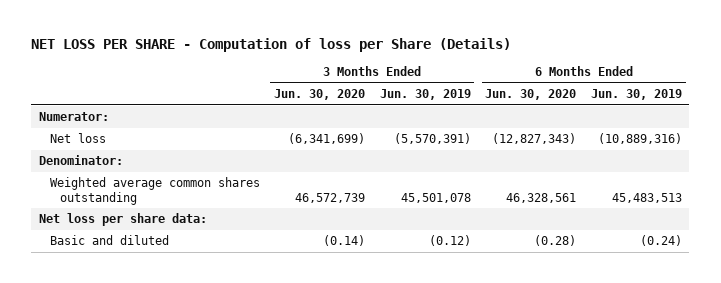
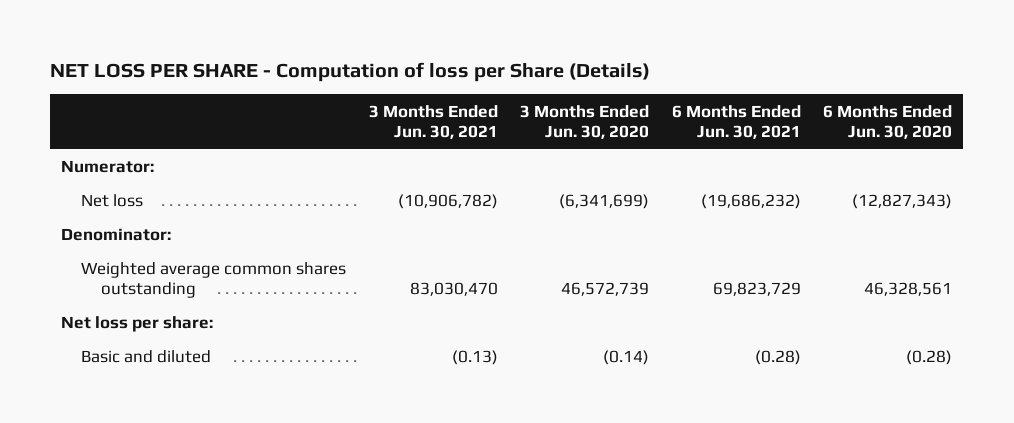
[379,88,471,100] Jun. 30, 2019 -> none
[590,88,682,100] Jun. 30, 2019 -> none
none -> [368,104,498,140] 3 Months Ended Jun. 30, 2021
none -> [671,104,801,140] 6 Months Ended Jun. 30, 2021
[38,213,207,227] Net loss per share data: -> [61,315,214,332] Net loss per share:

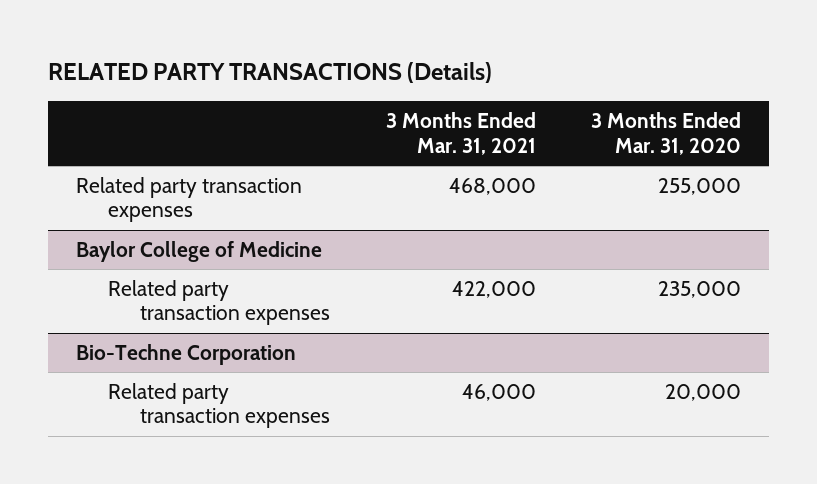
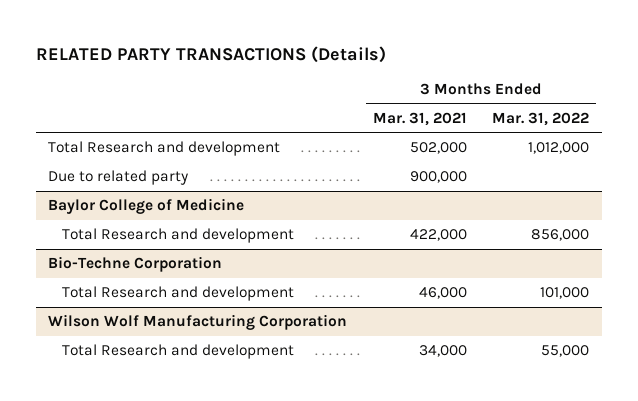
[591,112,742,155] 3 Months Ended Mar. 31, 2020 -> none
none -> [492,111,590,126] Mar. 31, 2022
[75,176,302,223] Related party transaction expenses -> none
none -> [48,141,281,157] Total Research and development
none -> [48,170,189,186] Due to related party
[107,279,330,326] Related party transaction expenses -> [61,228,294,244] Total Research and development
[107,382,330,429] Related party transaction expenses -> [61,286,294,302] Total Research and development
none -> [48,314,348,331] Wilson Wolf Manufacturing Corporation
none -> [61,344,294,360] Total Research and development

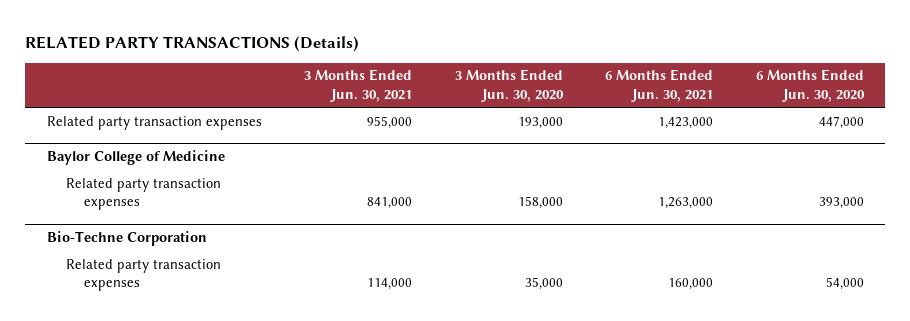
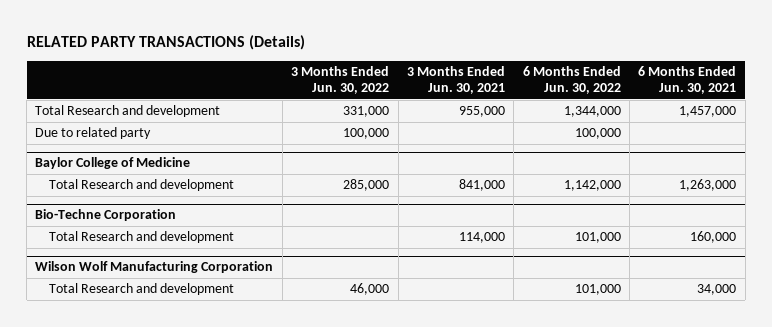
[454,69,564,102] 3 Months Ended Jun. 30, 2020 -> none
[755,69,865,102] 6 Months Ended Jun. 30, 2020 -> none
none -> [291,65,390,95] 3 Months Ended Jun. 30, 2022
none -> [522,65,621,95] 6 Months Ended Jun. 30, 2022
[46,115,262,130] Related party transaction expenses -> none
none -> [35,105,221,118] Total Research and development
none -> [35,127,152,140] Due to related party
[65,177,221,211] Related party transaction expenses -> [49,179,235,192] Total Research and development
[65,258,221,292] Related party transaction expenses -> [49,231,235,244] Total Research and development
none -> [35,261,274,274] Wilson Wolf Manufacturing Corporation
none -> [49,283,235,296] Total Research and development

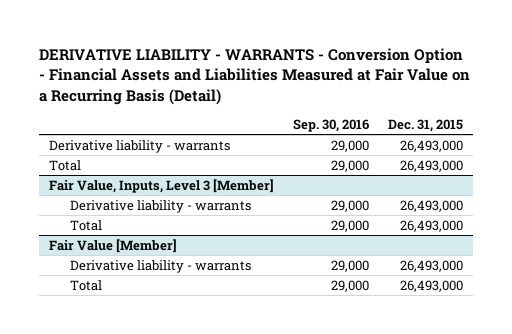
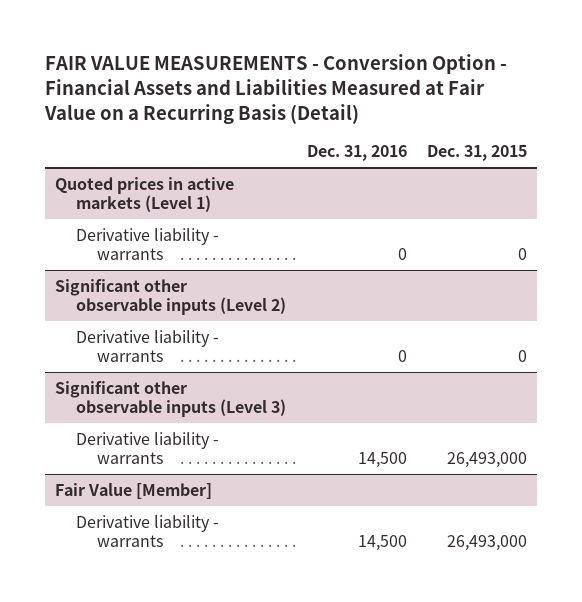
[39,47,471,105] DERIVATIVE LIABILITY - WARRANTS - Conversion Option - Financial Assets and Liabilities Measured at Fair Value on a Recurring Basis (Detail) -> [44,54,508,124] FAIR VALUE MEASUREMENTS - Conversion Option - Financial Assets and Liabilities Measured at Fair Value on a Recurring Basis (Detail)
[292,119,369,133] Sep. 30, 2016 -> none
none -> [306,145,407,162] Dec. 31, 2016
[48,159,81,171] Total -> none
none -> [55,176,235,213] Quoted prices in active markets (Level 1)
[400,139,464,152] 26,493,000 -> [517,248,527,261] 0
none -> [55,278,287,316] Significant other observable inputs (Level 2)
none -> [76,329,220,363] Derivative liability - warrants
[48,178,274,193] Fair Value, Inputs, Level 3 [Member] -> [55,380,287,418] Significant other observable inputs (Level 3)
[69,219,102,231] Total -> none
[69,279,102,291] Total -> none

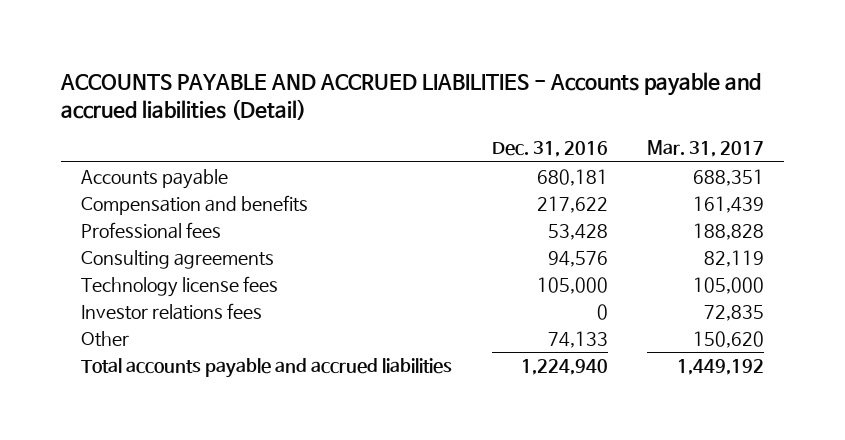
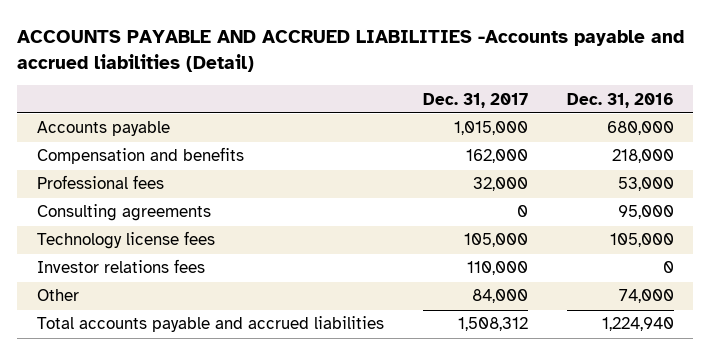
[60,71,762,120] ACCOUNTS PAYABLE AND ACCRUED LIABILITIES - Accounts payable and accrued liabilities (Detail) -> [17,29,685,72] ACCOUNTS PAYABLE AND ACCRUED LIABILITIES -Accounts payable and accrued liabilities (Detail)
[647,140,765,158] Mar. 31, 2017 -> none
none -> [422,92,528,108] Dec. 31, 2017
[536,169,608,187] 680,181 -> [606,121,674,136] 680,000
[536,196,608,214] 217,622 -> [611,149,674,164] 218,000
[547,224,608,241] 53,428 -> [617,177,674,192] 53,000
[547,251,608,268] 94,576 -> [617,205,674,220] 95,000
[547,331,608,349] 74,133 -> [618,289,674,304] 74,000

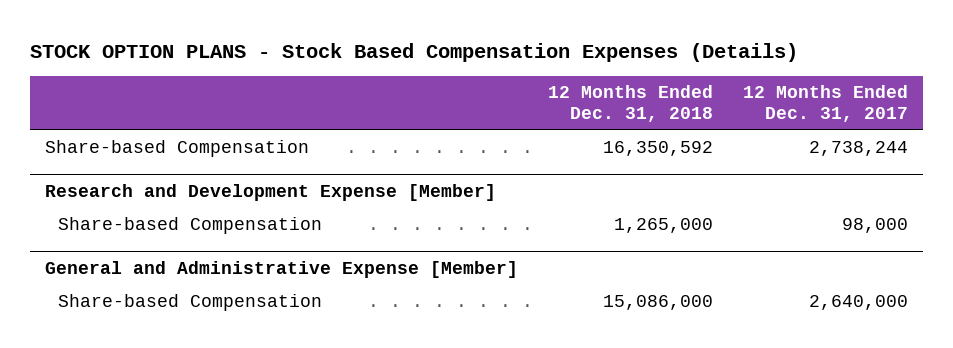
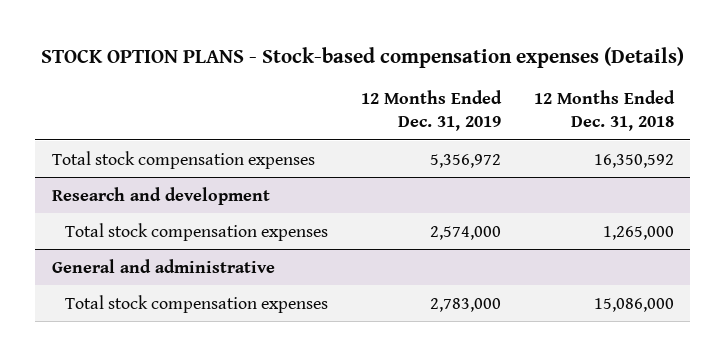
[30,42,799,62] STOCK OPTION PLANS - Stock Based Compensation Expenses (Details) -> [40,46,684,68] STOCK OPTION PLANS - Stock-based compensation expenses (Details)
[742,85,908,123] 12 Months Ended Dec. 31, 2017 -> none
none -> [360,90,502,131] 12 Months Ended Dec. 31, 2019
[44,140,309,158] Share-based Compensation -> [51,150,315,169] Total stock compensation expenses
[44,183,496,201] Research and Development Expense [Member] -> [51,186,270,205] Research and development
[58,217,323,235] Share-based Compensation -> [64,222,328,241] Total stock compensation expenses
[44,260,518,278] General and Administrative Expense [Member] -> [51,258,275,273] General and administrative
[58,294,323,312] Share-based Compensation -> [64,294,328,313] Total stock compensation expenses

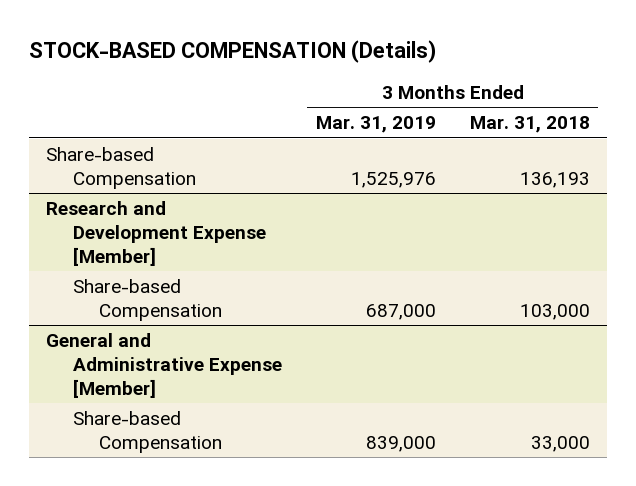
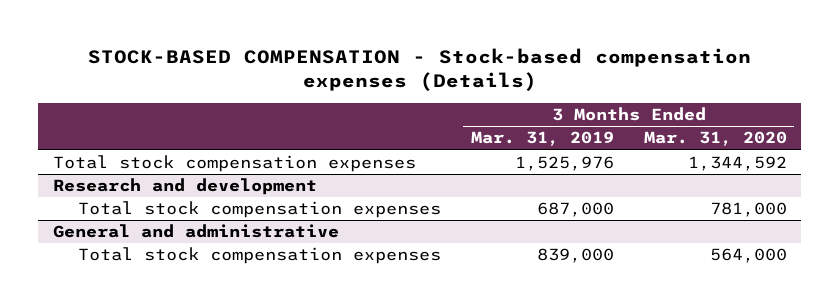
[29,40,437,64] STOCK-BASED COMPENSATION (Details) -> [87,47,751,92] STOCK-BASED COMPENSATION - Stock-based compensation expenses (Details)
[469,116,590,134] Mar. 31, 2018 -> none
none -> [643,131,787,147] Mar. 31, 2020
[46,146,196,189] Share-based Compensation -> [52,155,416,173] Total stock compensation expenses
[46,200,266,266] Research and Development Expense [Member] -> [52,178,317,196] Research and development
[72,278,223,321] Share-based Compensation -> [77,201,441,219] Total stock compensation expenses
[46,332,282,398] General and Administrative Expense [Member] -> [52,224,339,239] General and administrative
[72,410,223,453] Share-based Compensation -> [77,247,441,265] Total stock compensation expenses

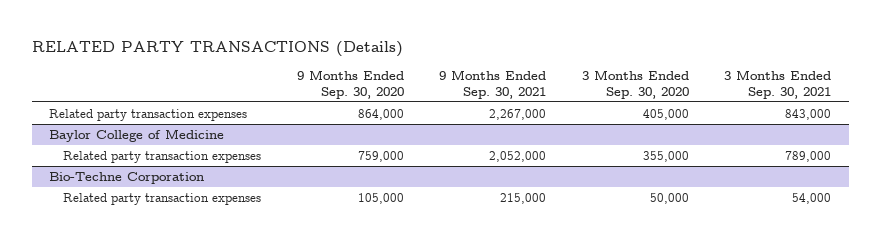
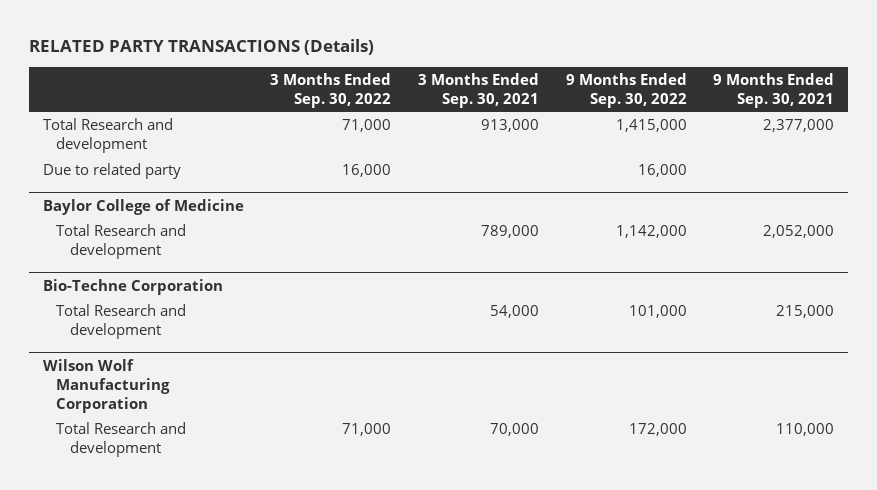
[296,70,404,99] 9 Months Ended Sep. 30, 2020 -> none
[581,70,689,99] 3 Months Ended Sep. 30, 2020 -> none
none -> [270,72,392,108] 3 Months Ended Sep. 30, 2022
none -> [565,72,687,108] 9 Months Ended Sep. 30, 2022
[49,108,248,121] Related party transaction expenses -> none
none -> [42,118,173,154] Total Research and development
none -> [42,163,181,180] Due to related party
[63,150,262,163] Related party transaction expenses -> [56,224,187,260] Total Research and development
[63,192,262,205] Related party transaction expenses -> [56,304,187,340] Total Research and development
none -> [42,358,171,413] Wilson Wolf Manufacturing Corporation
none -> [56,422,187,458] Total Research and development

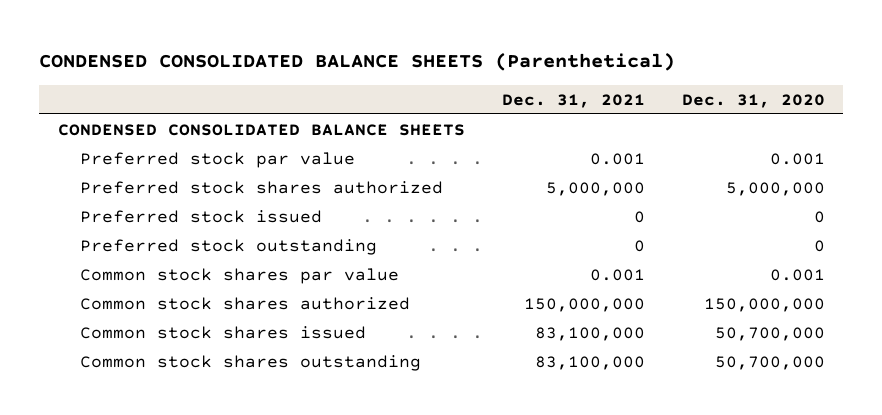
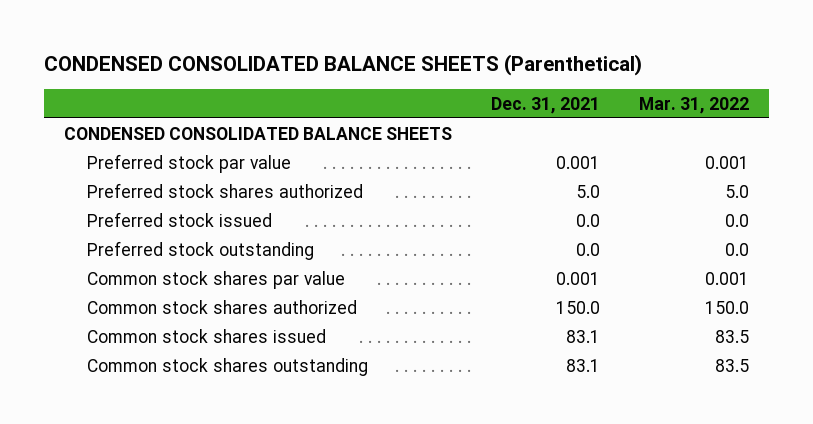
[681,93,825,108] Dec. 31, 2020 -> none
none -> [639,96,750,114] Mar. 31, 2022
[545,181,645,196] 5,000,000 -> [575,184,600,198] 5.0
[633,210,645,223] 0 -> [575,213,600,227] 0.0
[633,239,645,252] 0 -> [575,242,600,256] 0.0
[523,297,645,312] 150,000,000 -> [555,300,600,314] 150.0
[534,326,645,341] 83,100,000 -> [565,329,600,343] 83.1
[534,355,645,370] 83,100,000 -> [565,358,600,372] 83.1

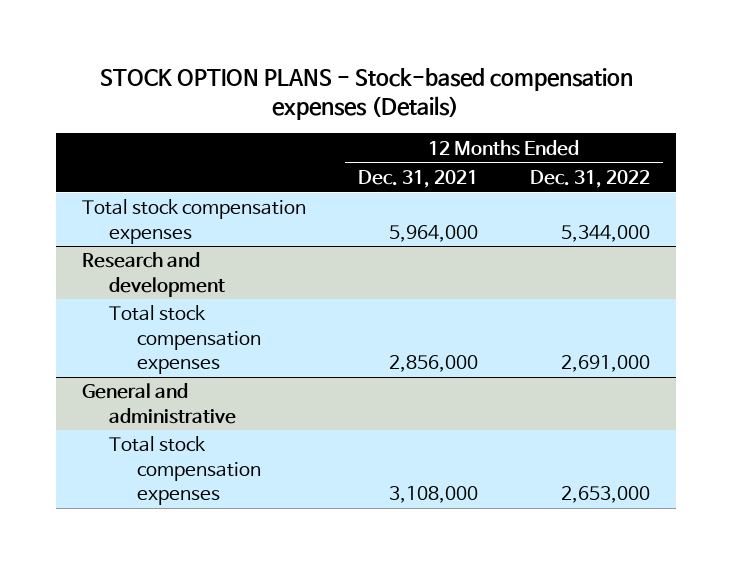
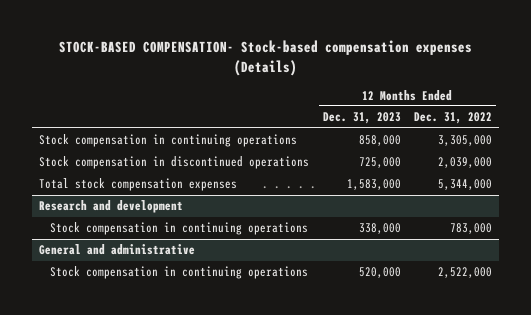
[100,67,634,121] STOCK OPTION PLANS - Stock-based compensation expenses (Details) -> [58,39,472,76] STOCK-BASED COMPENSATION- Stock-based compensation expenses (Details)
[357,169,478,188] Dec. 31, 2021 -> none
none -> [322,112,401,125] Dec. 31, 2023
none -> [39,134,298,148] Stock compensation in continuing operations
none -> [39,156,310,170] Stock compensation in discontinued operations
[109,305,262,374] Total stock compensation expenses -> none
none -> [49,222,308,236] Stock compensation in continuing operations
[109,436,262,505] Total stock compensation expenses -> none
none -> [49,266,308,280] Stock compensation in continuing operations

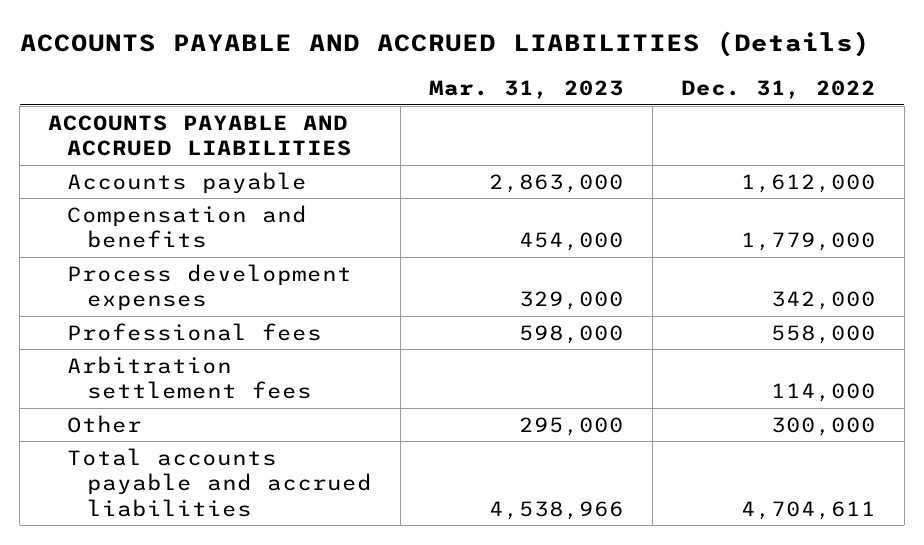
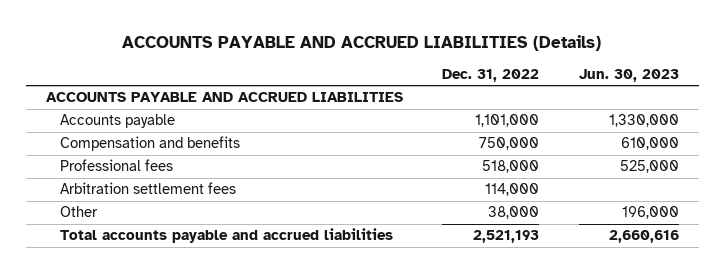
[428,80,624,100] Mar. 31, 2023 -> none
none -> [578,68,679,82] Jun. 30, 2023
[67,263,353,312] Process development expenses -> none
[740,173,876,193] 1,612,000 -> [475,114,540,128] 1,101,000
[740,232,876,252] 1,779,000 -> [479,137,540,151] 750,000
[770,324,876,344] 558,000 -> [482,160,540,174] 518,000
[770,416,876,436] 300,000 -> [488,206,540,220] 38,000
[740,500,876,520] 4,704,611 -> [473,230,540,244] 2,521,193

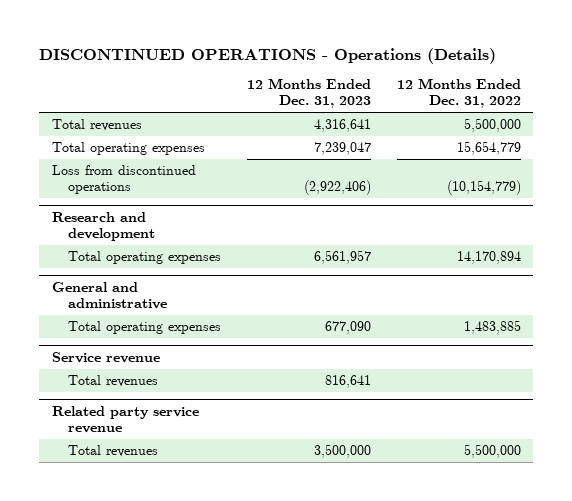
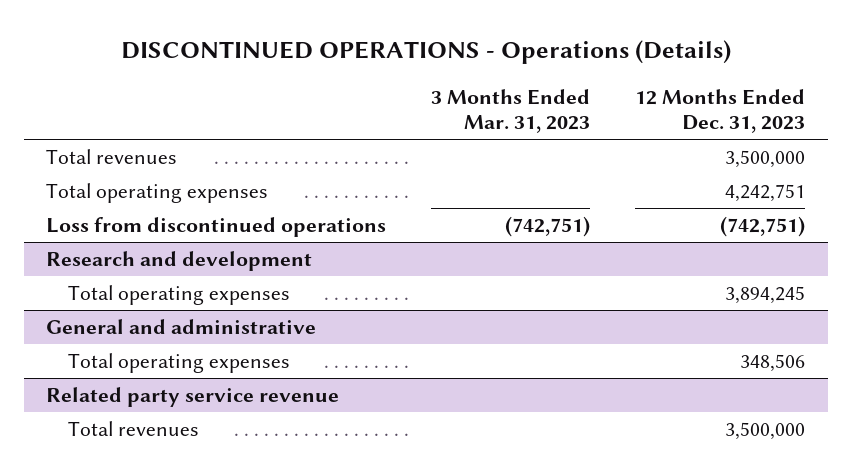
[396,78,521,109] 12 Months Ended Dec. 31, 2022 -> none
none -> [431,88,591,134] 3 Months Ended Mar. 31, 2023
[313,119,371,133] 4,316,641 -> [725,150,806,169] 3,500,000
[313,142,371,156] 7,239,047 -> [725,184,806,203] 4,242,751
[303,179,371,195] (2,922,406) -> [720,216,806,238] (742,751)
[313,250,371,265] 6,561,957 -> [725,286,806,305] 3,894,245
[51,352,160,364] Service revenue -> none
[67,375,158,388] Total revenues -> none
[324,321,371,335] 677,090 -> [740,354,806,373] 348,506

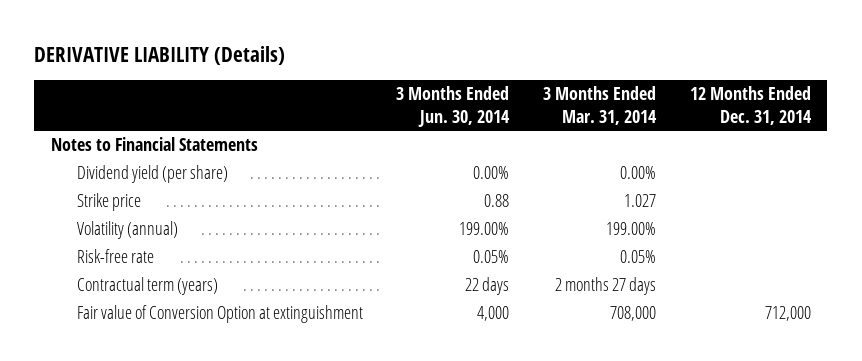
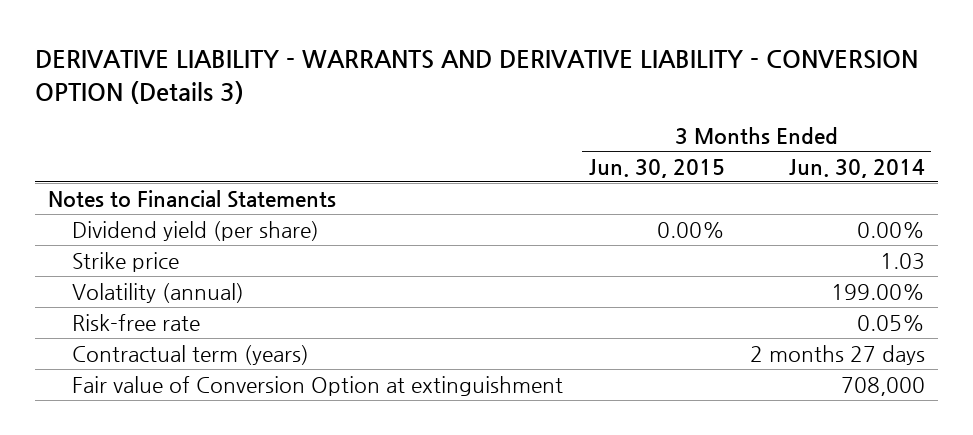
[34,45,286,65] DERIVATIVE LIABILITY (Details) -> [34,50,918,104] DERIVATIVE LIABILITY - WARRANTS AND DERIVATIVE LIABILITY - CONVERSION OPTION (Details 3)
[542,85,657,125] 3 Months Ended Mar. 31, 2014 -> none
[689,85,812,125] 12 Months Ended Dec. 31, 2014 -> none
none -> [588,158,725,178] Jun. 30, 2015
[484,194,510,208] 0.88 -> [880,252,926,270] 1.03
[465,277,510,296] 22 days -> [750,344,926,365] 2 months 27 days
[477,306,510,322] 4,000 -> [841,376,926,396] 708,000

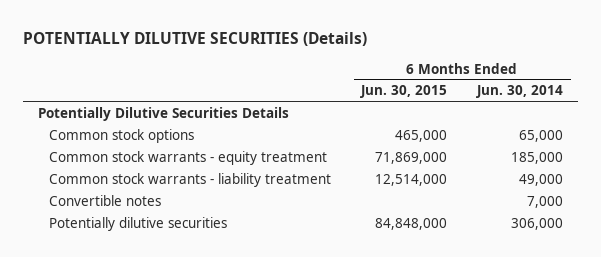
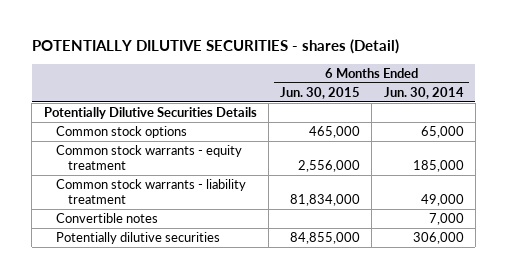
[23,32,368,47] POTENTIALLY DILUTIVE SECURITIES (Details) -> [31,39,399,55] POTENTIALLY DILUTIVE SECURITIES - shares (Detail)
[375,151,448,164] 71,869,000 -> [298,160,361,173] 2,556,000
[375,173,448,186] 12,514,000 -> [290,194,361,207] 81,834,000
[375,217,448,230] 84,848,000 -> [290,232,361,245] 84,855,000

